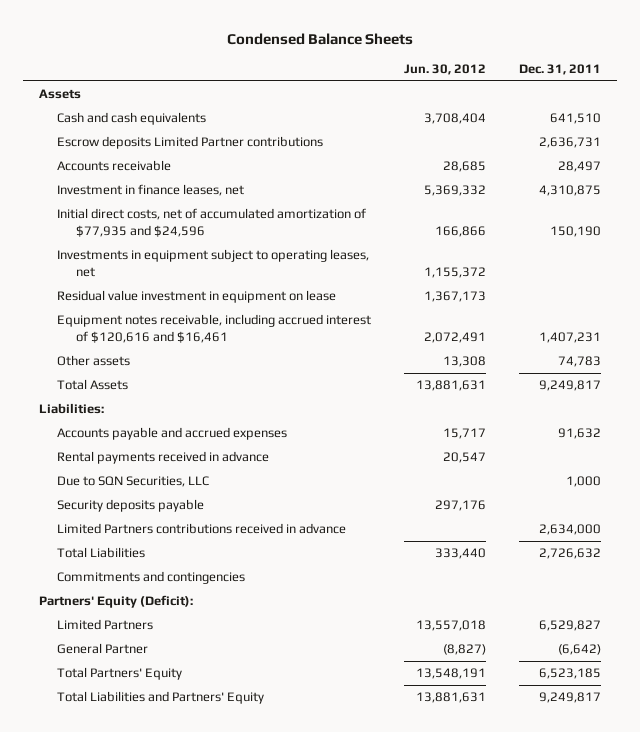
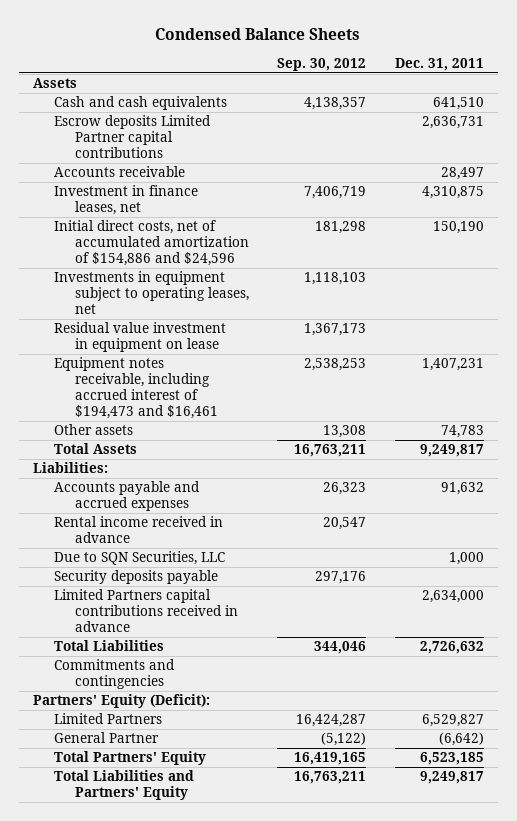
[403,64,486,76] Jun. 30, 2012 -> none
none -> [277,57,367,71] Sep. 30, 2012
[57,136,324,150] Escrow deposits Limited Partner contributions -> [54,115,212,159] Escrow deposits Limited Partner capital contributions
[57,208,367,238] Initial direct costs, net of accumulated amortization of $77,935 and $24,596 -> [54,220,249,267] Initial direct costs, net of accumulated amortization of $154,886 and $24,596
[57,314,372,344] Equipment notes receivable, including accrued interest of $120,616 and $16,461 -> [54,357,218,420] Equipment notes receivable, including accrued interest of $194,473 and $16,461
[57,451,270,465] Rental payments received in advance -> [54,516,224,544] Rental income received in advance
[57,523,347,535] Limited Partners contributions received in advance -> [54,589,238,633] Limited Partners capital contributions received in advance

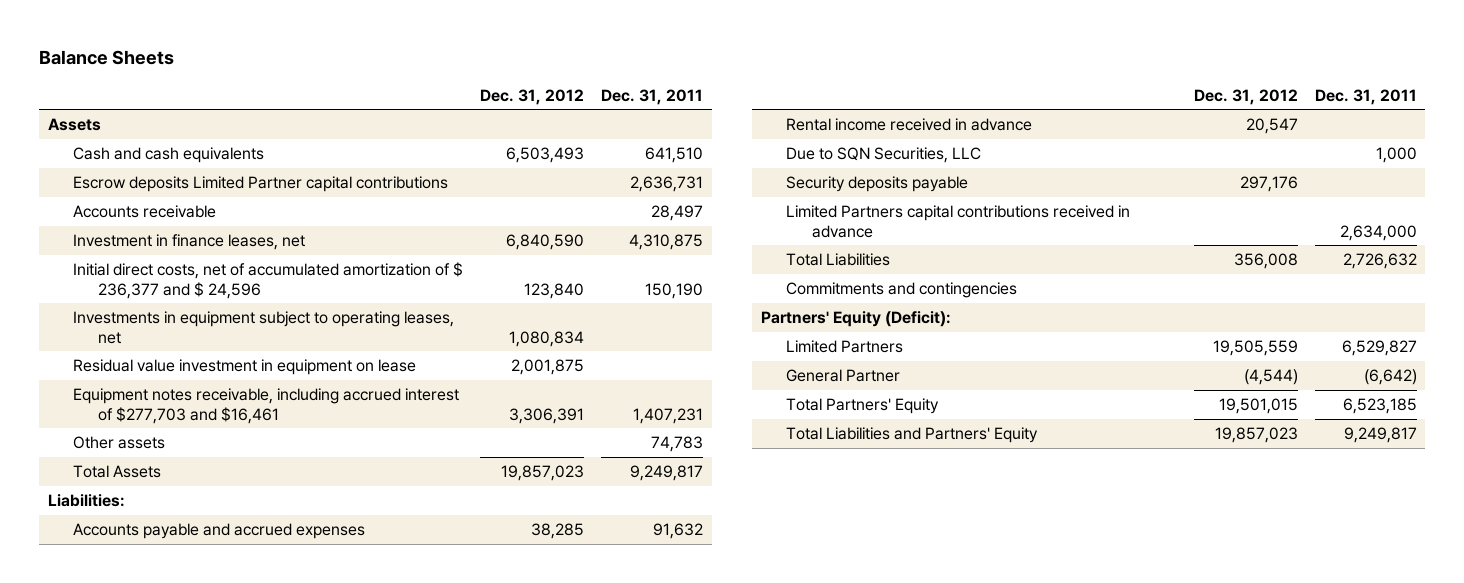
[155,27,361,40] Condensed Balance Sheets -> [39,50,175,66] Balance Sheets
[277,57,367,71] Sep. 30, 2012 -> none
none -> [480,88,585,105] Dec. 31, 2012
[54,220,249,267] Initial direct costs, net of accumulated amortization of $154,886 and $24,596 -> [73,262,464,299] Initial direct costs, net of accumulated amortization of $ 236,377 and $ 24,596
[54,357,218,420] Equipment notes receivable, including accrued interest of $194,473 and $16,461 -> [73,388,460,424] Equipment notes receivable, including accrued interest of $277,703 and $16,461

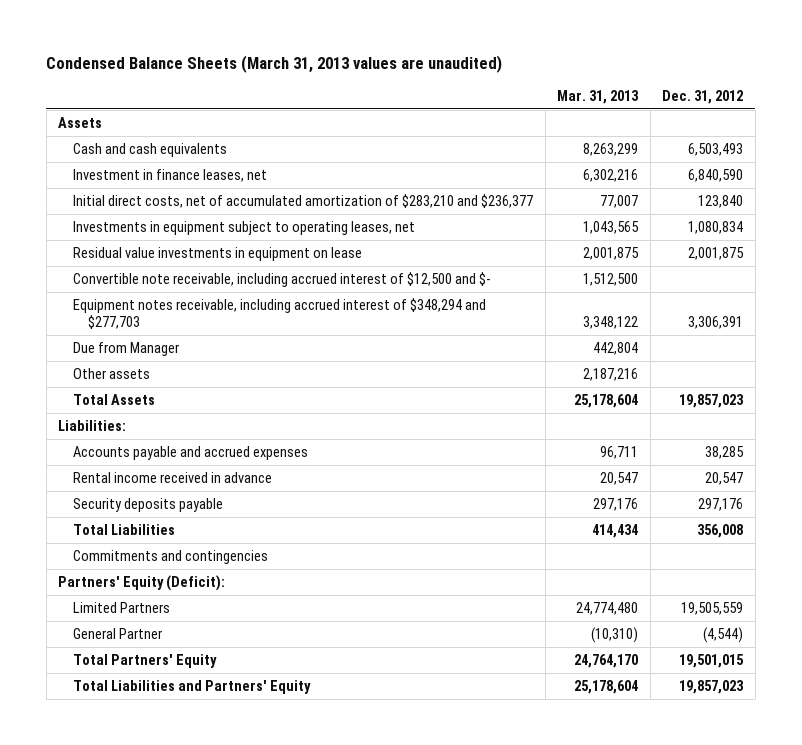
[39,50,175,66] Balance Sheets -> [46,54,503,73] Condensed Balance Sheets (March 31, 2013 values are unaudited)
[601,88,704,105] Dec. 31, 2011 -> none
none -> [557,90,640,105] Mar. 31, 2013
[73,176,449,193] Escrow deposits Limited Partner capital contributions -> none
[73,205,217,219] Accounts receivable -> none
[73,262,464,299] Initial direct costs, net of accumulated amortization of $ 236,377 and $ 24,596 -> [73,194,534,209] Initial direct costs, net of accumulated amortization of $283,210 and $236,377
[73,359,417,376] Residual value investment in equipment on lease -> [73,247,363,262] Residual value investments in equipment on lease
none -> [73,272,491,288] Convertible note receivable, including accrued interest of $12,500 and $-
[73,388,460,424] Equipment notes receivable, including accrued interest of $277,703 and $16,461 -> [73,298,487,329] Equipment notes receivable, including accrued interest of $348,294 and $277,703
none -> [73,342,180,357] Due from Manager
[786,147,982,164] Due to SQN Securities, LLC -> none
[786,205,1131,238] Limited Partners capital contributions received in advance -> none

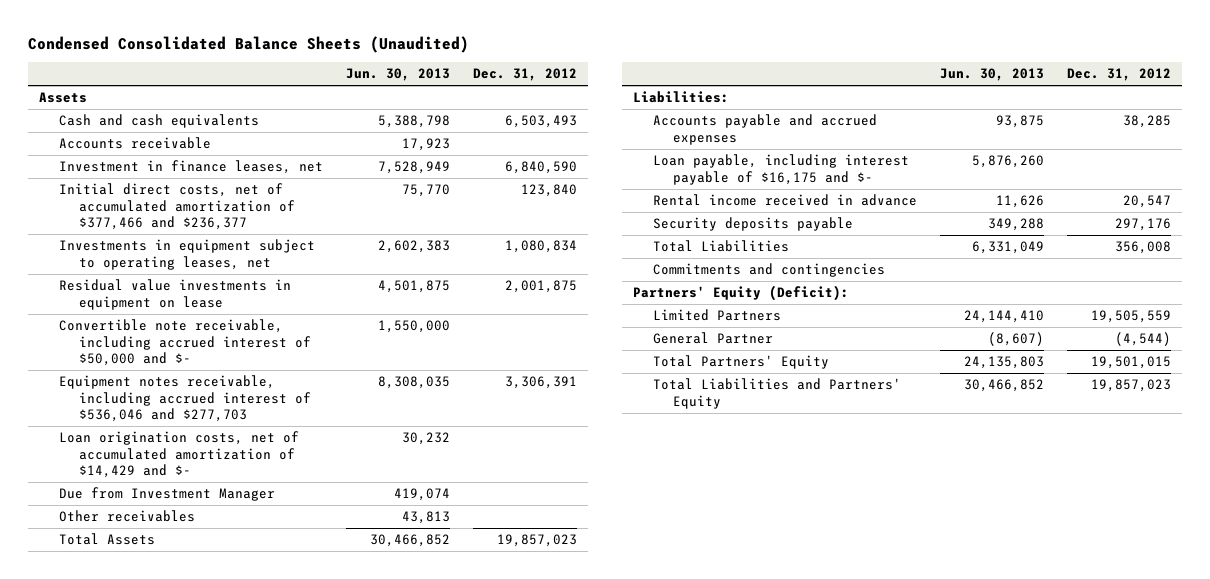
[46,54,503,73] Condensed Balance Sheets (March 31, 2013 values are unaudited) -> [27,35,469,53] Condensed Consolidated Balance Sheets (Unaudited)
[557,90,640,105] Mar. 31, 2013 -> none
none -> [345,68,450,82] Jun. 30, 2013
none -> [59,137,212,150] Accounts receivable
[73,194,534,209] Initial direct costs, net of accumulated amortization of $283,210 and $236,377 -> [59,183,296,231] Initial direct costs, net of accumulated amortization of $377,466 and $236,377
[73,368,151,380] Other assets -> none
[73,272,491,288] Convertible note receivable, including accrued interest of $12,500 and $- -> [59,319,312,367] Convertible note receivable, including accrued interest of $50,000 and $-
[73,298,487,329] Equipment notes receivable, including accrued interest of $348,294 and $277,703 -> [59,375,312,423] Equipment notes receivable, including accrued interest of $536,046 and $277,703
none -> [59,431,300,479] Loan origination costs, net of accumulated amortization of $14,429 and $-
[73,342,180,357] Due from Manager -> [59,487,276,502] Due from Investment Manager
none -> [59,510,196,523] Other receivables
none -> [653,154,910,185] Loan payable, including interest payable of $16,175 and $-

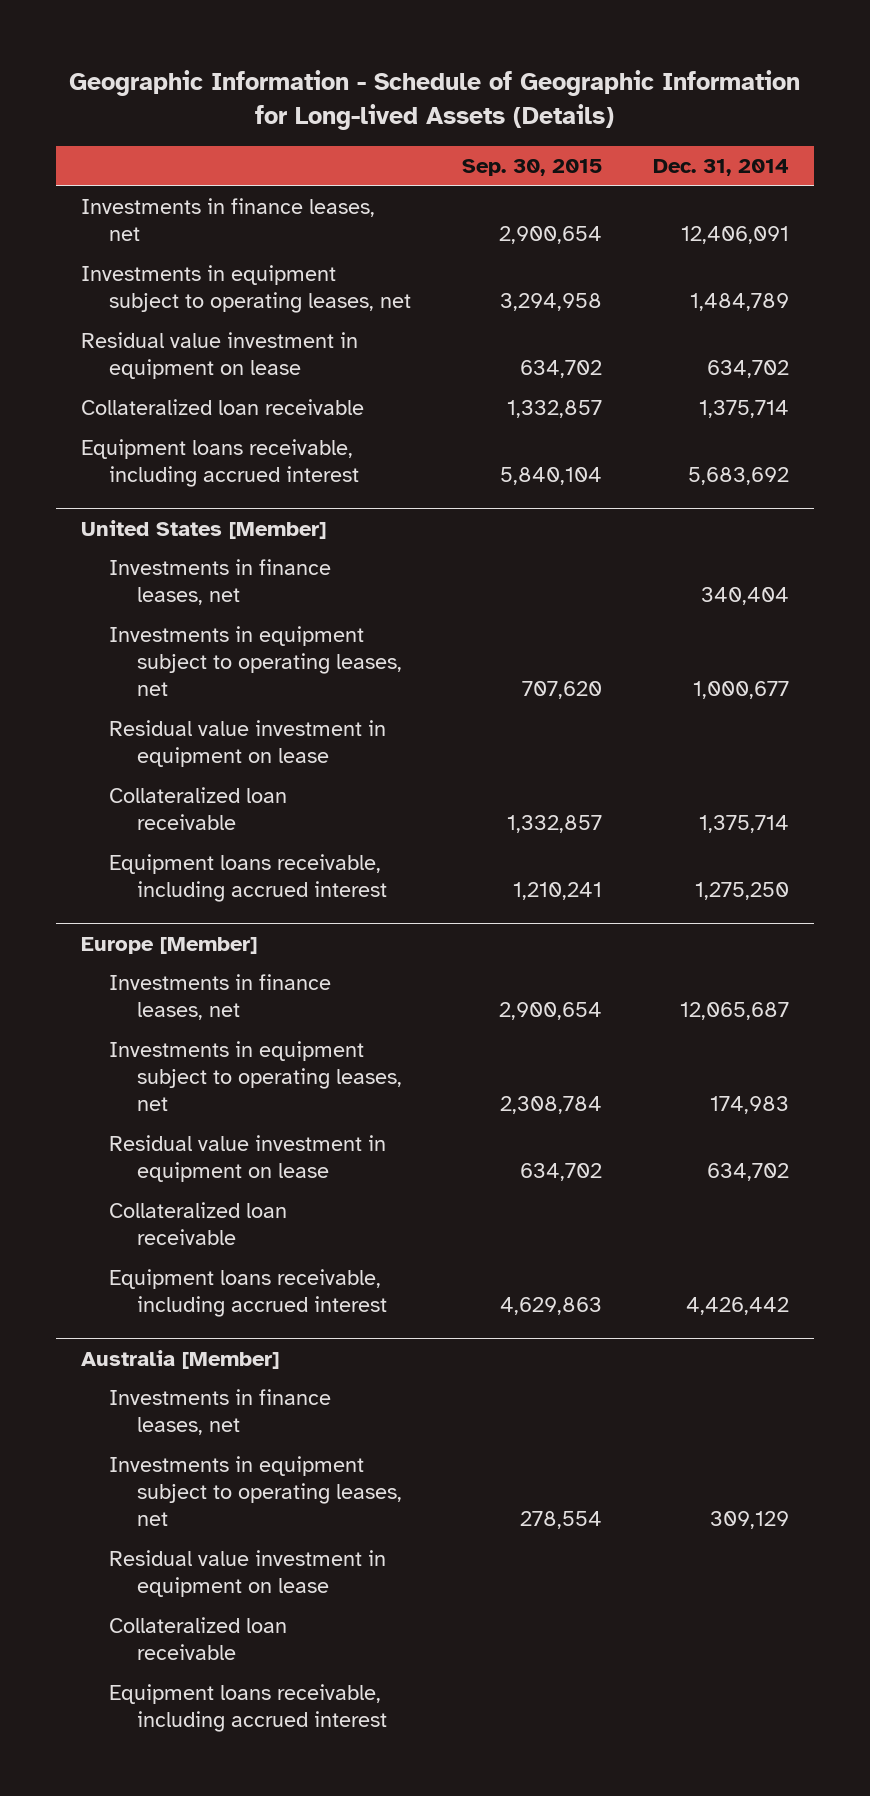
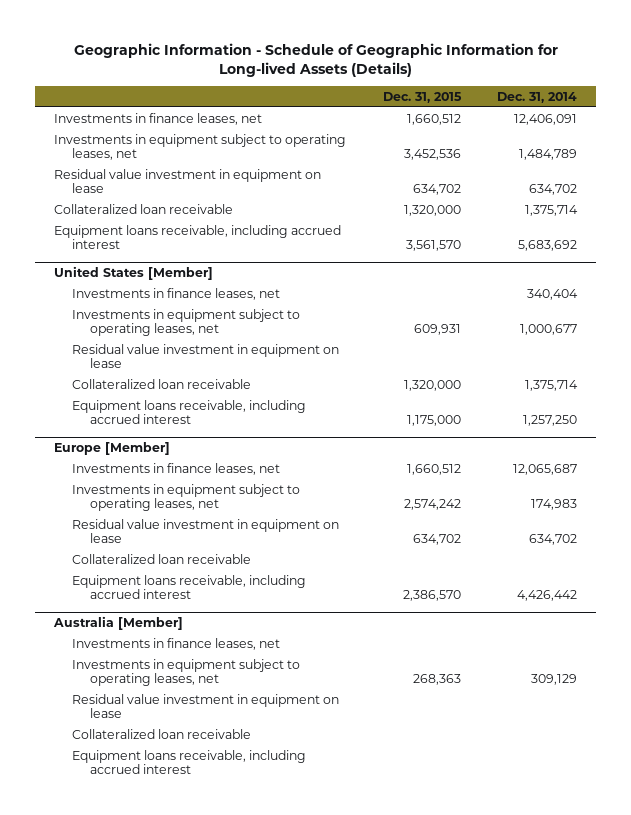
[461,159,602,177] Sep. 30, 2015 -> none
none -> [382,91,462,103] Dec. 31, 2015
[694,882,789,901] 1,275,250 -> [523,414,578,426] 1,257,250

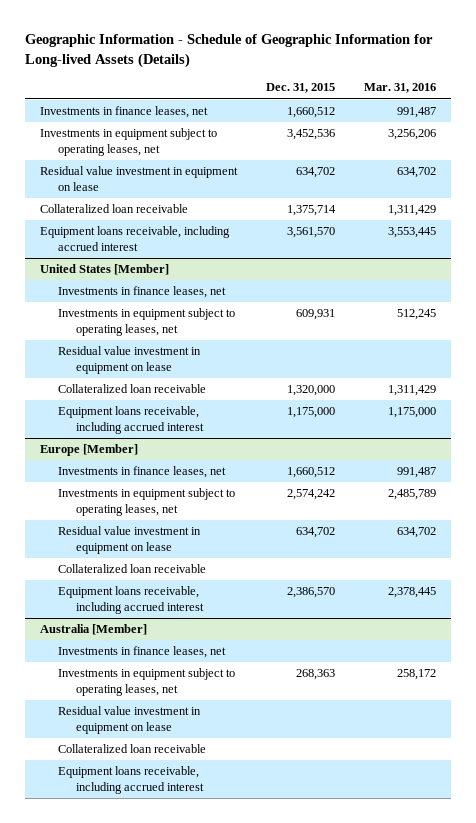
[497,91,578,103] Dec. 31, 2014 -> none
none -> [363,83,436,94] Mar. 31, 2016
[403,204,461,216] 1,320,000 -> [286,205,336,217] 1,375,714

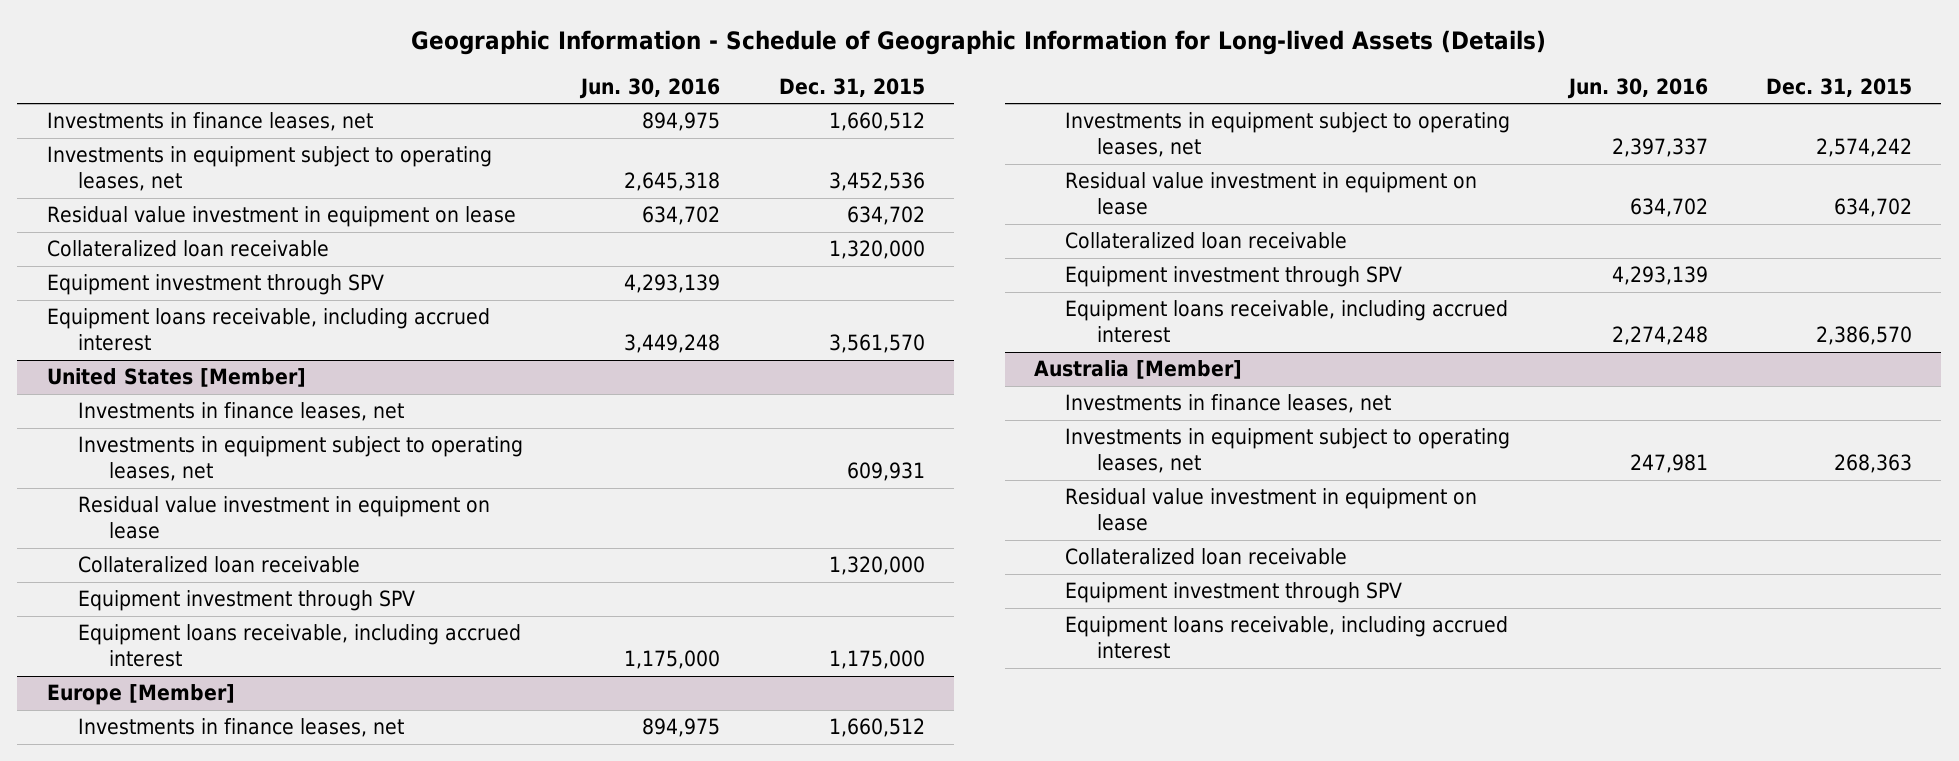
[363,83,436,94] Mar. 31, 2016 -> none
none -> [579,77,721,99] Jun. 30, 2016
[286,205,336,217] 1,375,714 -> [828,240,925,260] 1,320,000
none -> [46,274,384,296] Equipment investment through SPV
none -> [77,590,415,612] Equipment investment through SPV
none -> [1065,266,1403,288] Equipment investment through SPV
none -> [1065,582,1403,604] Equipment investment through SPV

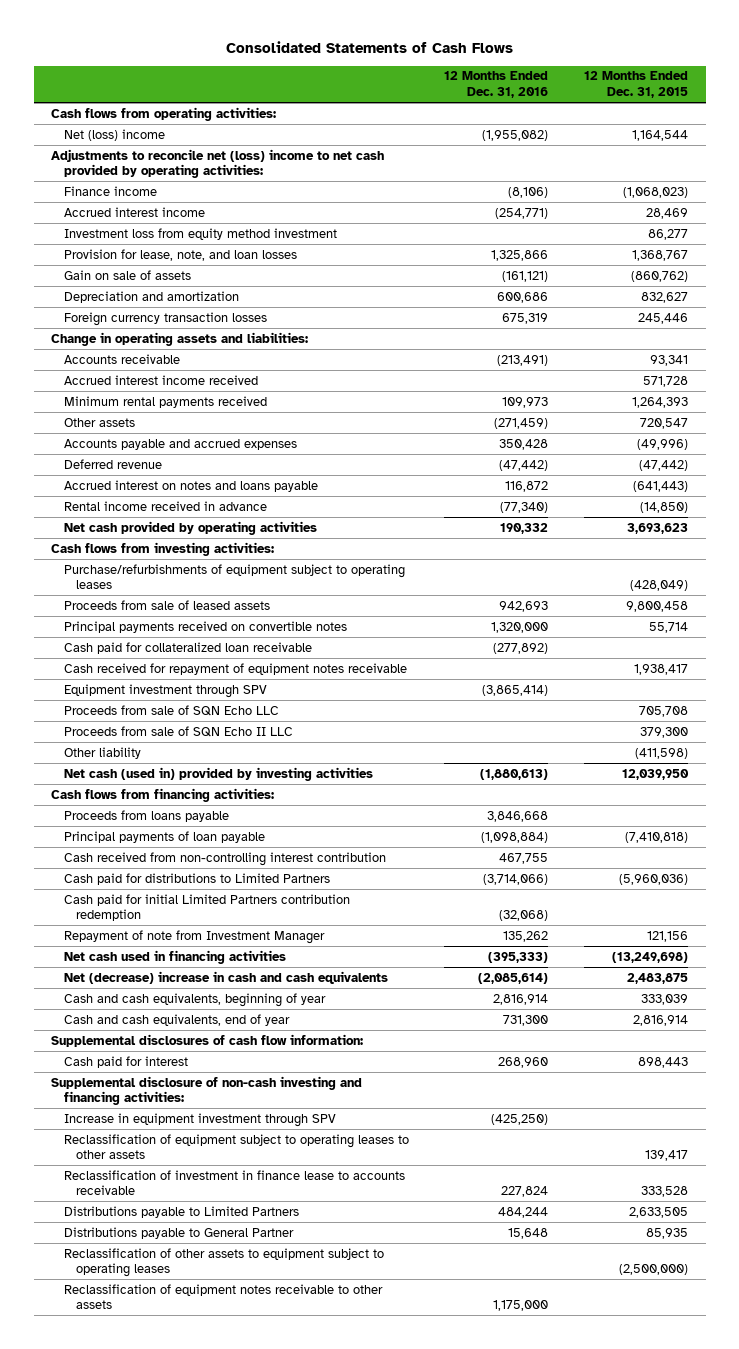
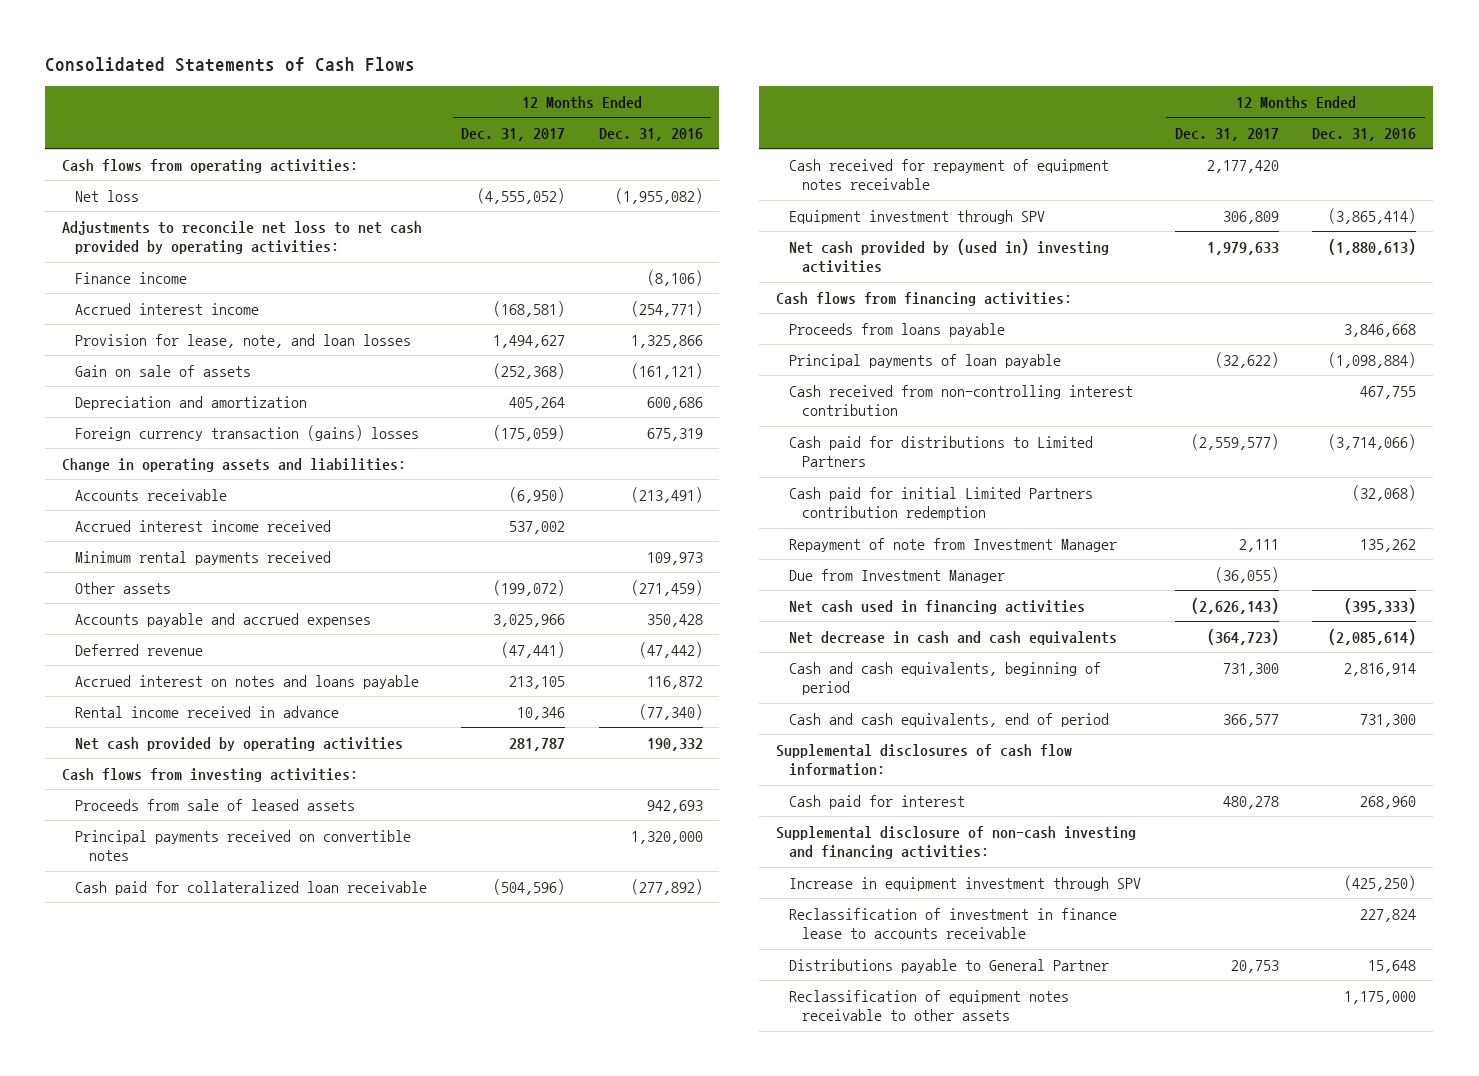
[583,71,688,99] 12 Months Ended Dec. 31, 2015 -> none
none -> [460,127,565,141] Dec. 31, 2017
[63,128,165,141] Net (loss) income -> [75,189,140,202] Net loss
[51,148,385,179] Adjustments to reconcile net (loss) income to net cash provided by operating activities: -> [62,220,423,255] Adjustments to reconcile net loss to net cash provided by operating activities:
[63,227,337,240] Investment loss from equity method investment -> none
[63,311,267,326] Foreign currency transaction losses -> [75,424,420,441] Foreign currency transaction (gains) losses
[63,563,405,590] Purchase/refurbishments of equipment subject to operating leases -> none
[63,704,279,716] Proceeds from sale of SQN Echo LLC -> none
[63,725,293,737] Proceeds from sale of SQN Echo II LLC -> none
[63,746,141,759] Other liability -> none
[63,766,373,781] Net cash (used in) provided by investing activities -> [789,238,1110,274] Net cash provided by (used in) investing activities
none -> [789,568,1006,583] Due from Investment Manager
[63,970,388,984] Net (decrease) increase in cash and cash equivalents -> [789,630,1118,645] Net decrease in cash and cash equivalents
[63,992,326,1007] Cash and cash equivalents, beginning of year -> [789,661,1102,696] Cash and cash equivalents, beginning of period
[63,1013,290,1026] Cash and cash equivalents, end of year -> [789,712,1110,727] Cash and cash equivalents, end of period
[63,1133,409,1160] Reclassification of equipment subject to operating leases to other assets -> none
[63,1205,299,1218] Distributions payable to Limited Partners -> none
[63,1247,384,1278] Reclassification of other assets to equipment subject to operating leases -> none

